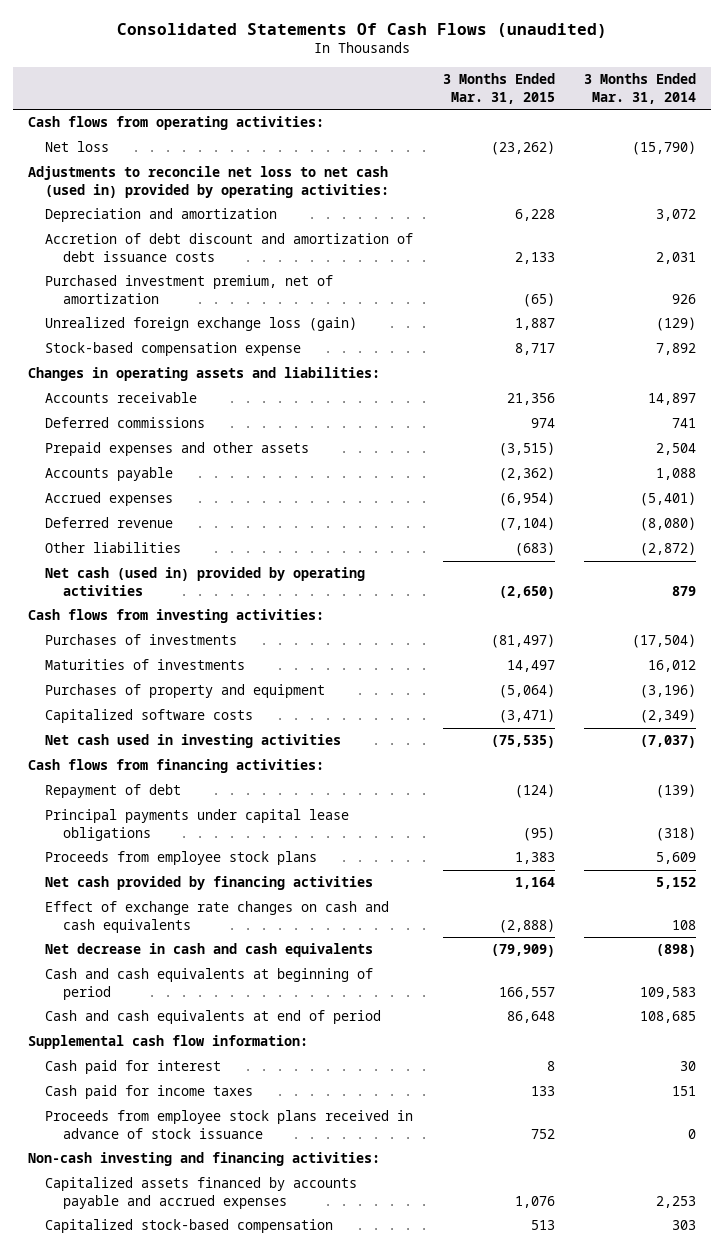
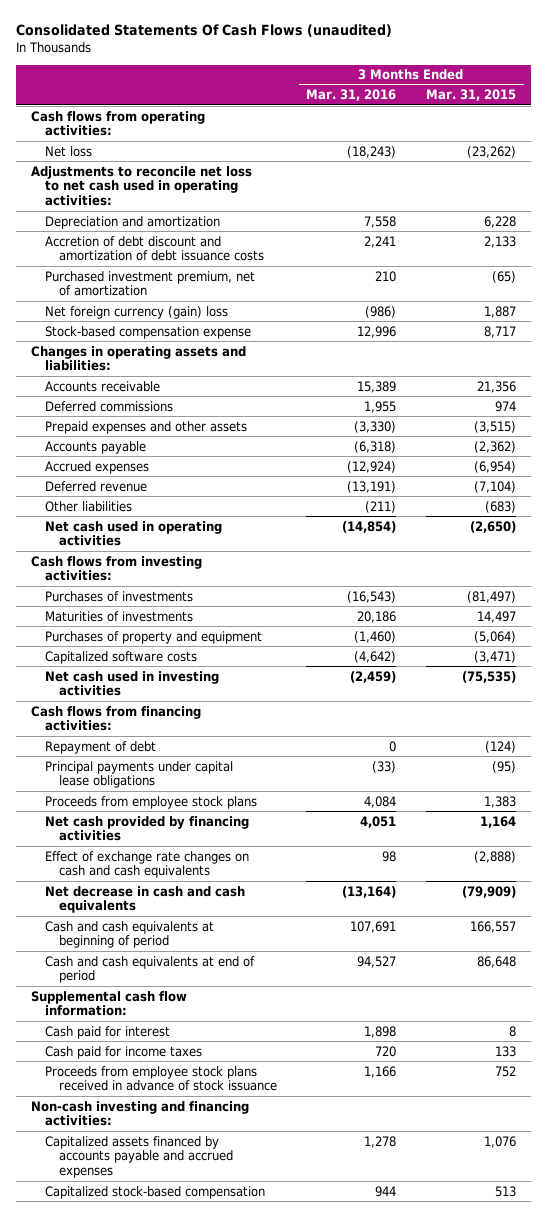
[583,73,696,104] 3 Months Ended Mar. 31, 2014 -> none
none -> [306,89,397,102] Mar. 31, 2016
[28,166,390,198] Adjustments to reconcile net loss to net cash (used in) provided by operating activities: -> [31,165,253,207] Adjustments to reconcile net loss to net cash used in operating activities:
[45,317,358,332] Unrealized foreign exchange loss (gain) -> [44,305,228,319] Net foreign currency (gain) loss
[45,567,366,596] Net cash (used in) provided by operating activities -> [44,520,222,547] Net cash used in operating activities

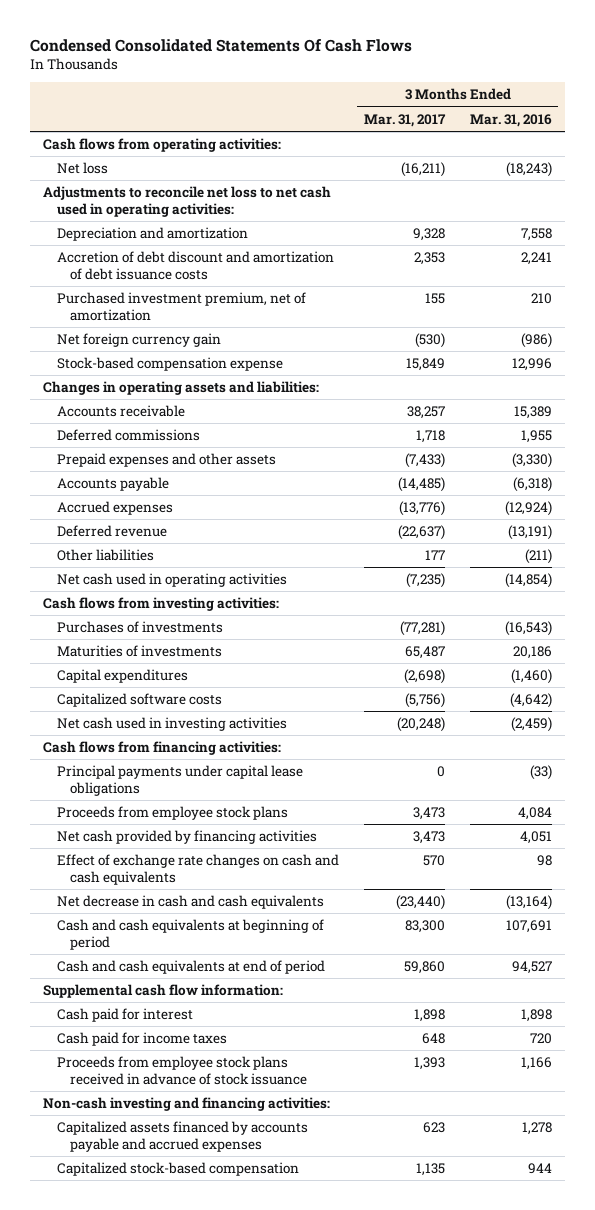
[16,24,393,38] Consolidated Statements Of Cash Flows (unaudited) -> [30,39,413,53] Condensed Consolidated Statements Of Cash Flows
[426,89,517,102] Mar. 31, 2015 -> none
none -> [363,113,446,127] Mar. 31, 2017
[44,305,228,319] Net foreign currency (gain) loss -> [56,332,221,347] Net foreign currency gain
[44,630,262,644] Purchases of property and equipment -> [56,668,188,683] Capital expenditures
[44,740,156,754] Repayment of debt -> none

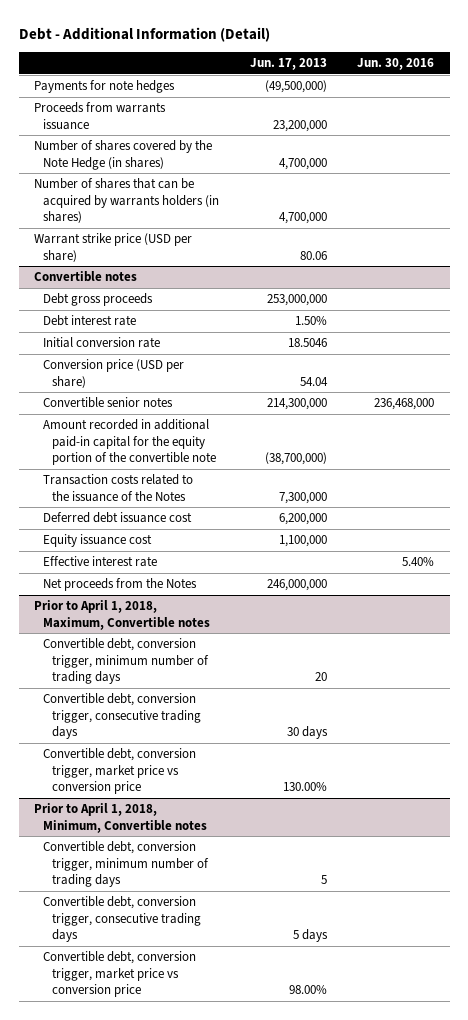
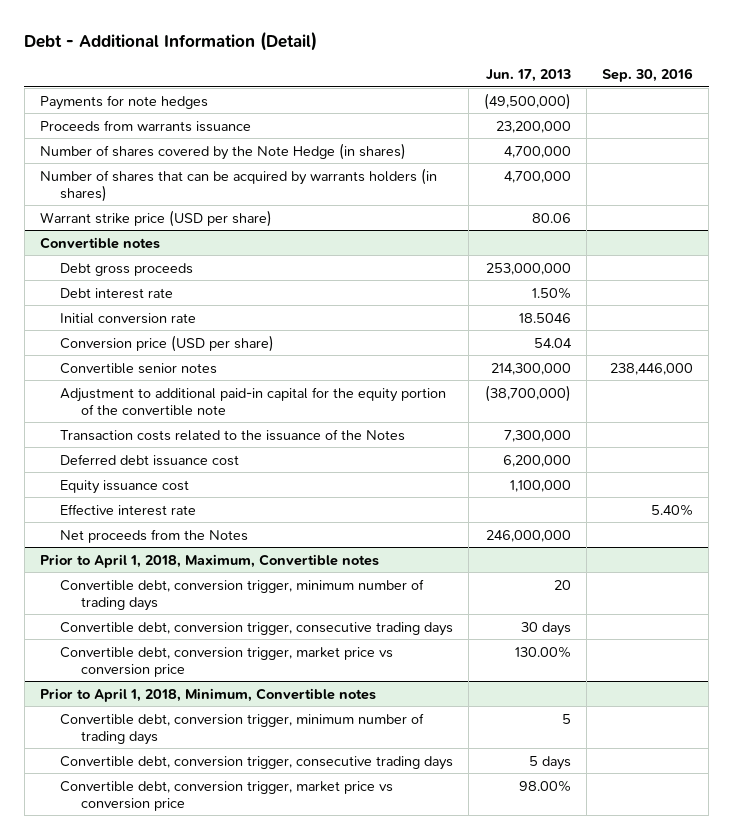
[357,57,435,70] Jun. 30, 2016 -> none
none -> [602,67,694,82] Sep. 30, 2016
[43,419,217,466] Amount recorded in additional paid-in capital for the equity portion of the convertible note -> [60,386,447,416] Adjustment to additional paid-in capital for the equity portion of the convertible note

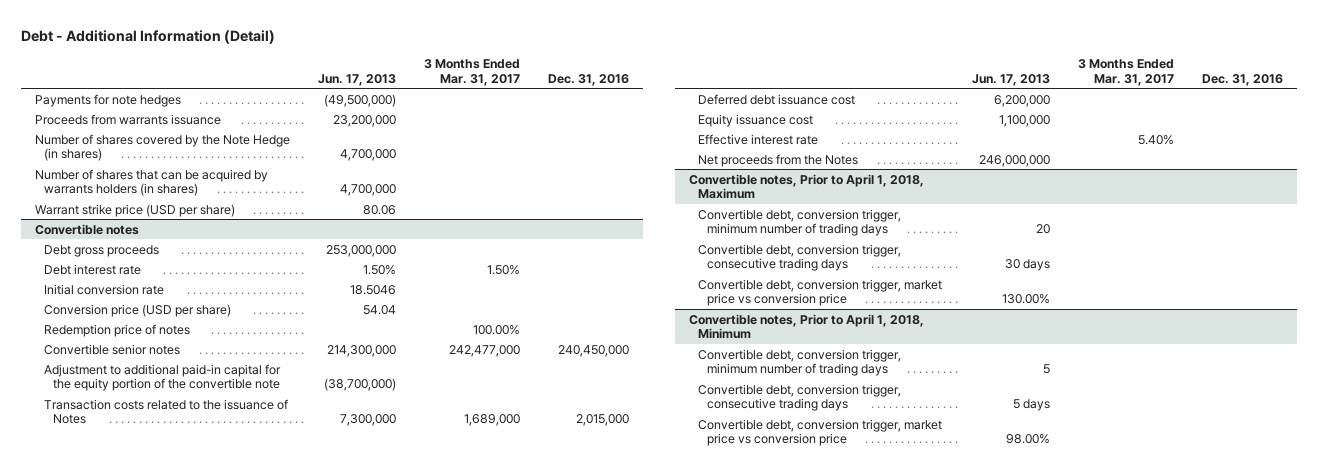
[602,67,694,82] Sep. 30, 2016 -> none
none -> [423,58,520,86] 3 Months Ended Mar. 31, 2017
none -> [547,73,629,86] Dec. 31, 2016
none -> [43,323,190,337] Redemption price of notes
[60,428,406,441] Transaction costs related to the issuance of the Notes -> [43,398,288,425] Transaction costs related to the issuance of Notes
[39,553,379,568] Prior to April 1, 2018, Maximum, Convertible notes -> [688,173,924,200] Convertible notes, Prior to April 1, 2018, Maximum
[39,687,376,702] Prior to April 1, 2018, Minimum, Convertible notes -> [688,313,924,340] Convertible notes, Prior to April 1, 2018, Minimum

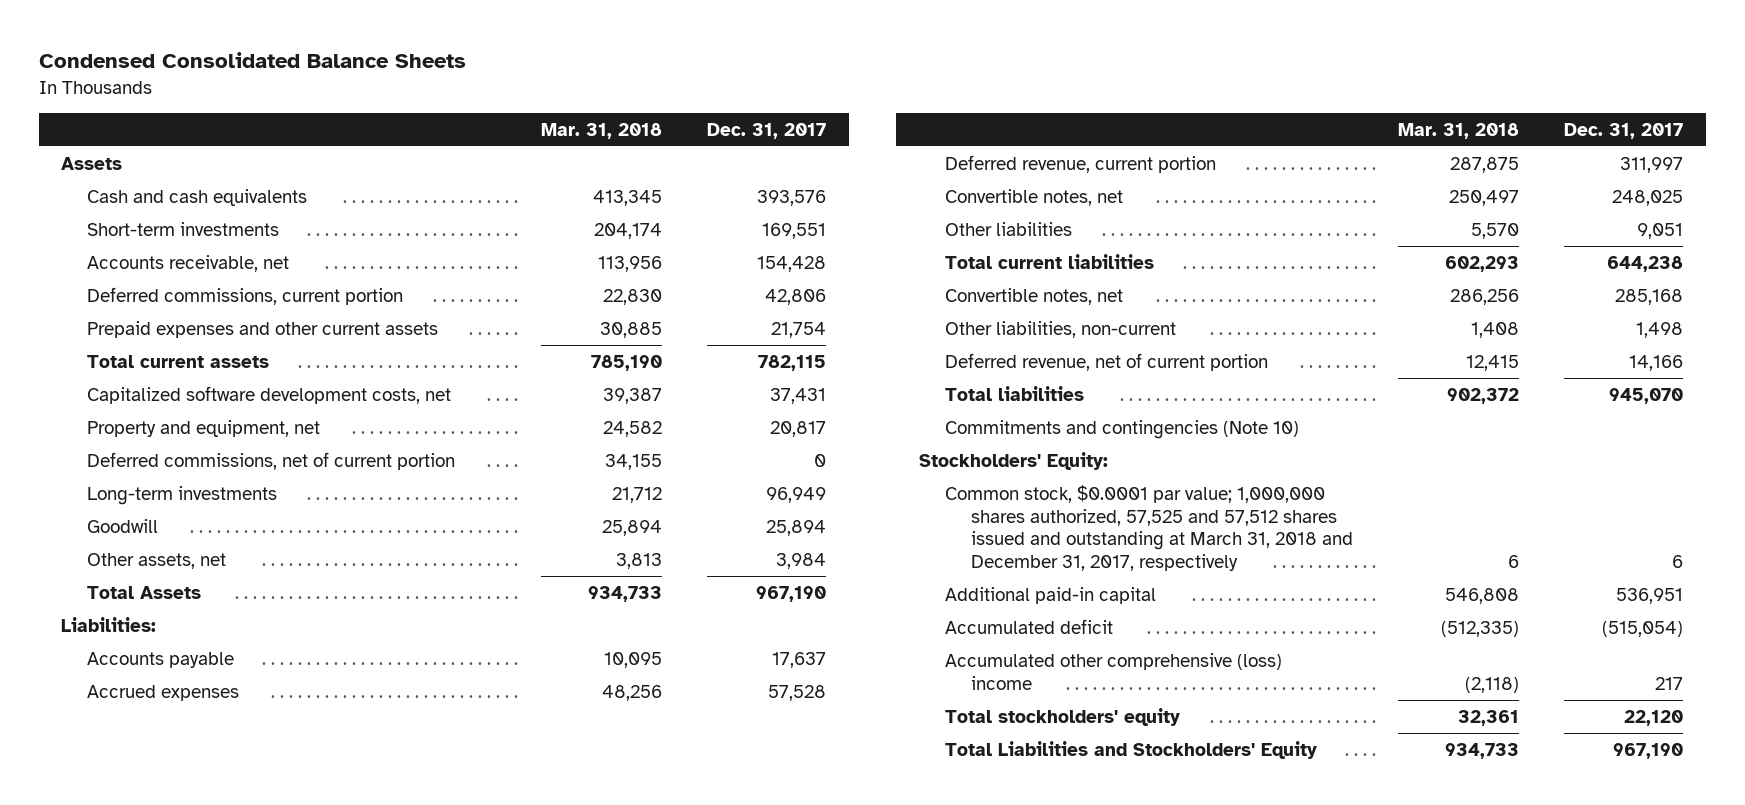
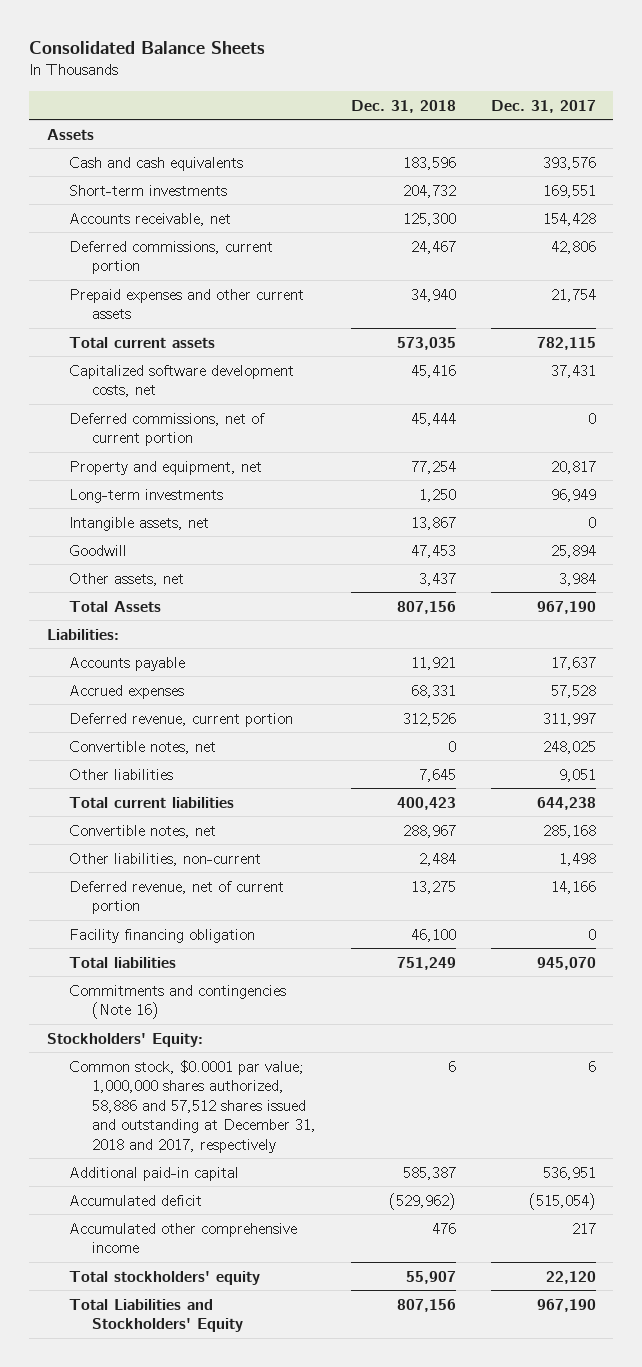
[38,52,466,69] Condensed Consolidated Balance Sheets -> [29,40,266,54] Consolidated Balance Sheets
[540,122,662,139] Mar. 31, 2018 -> none
none -> [350,99,456,113] Dec. 31, 2018
[87,420,321,438] Property and equipment, net -> [69,460,263,475] Property and equipment, net
none -> [69,516,210,531] Intangible assets, net
none -> [69,928,256,943] Facility financing obligation
[944,420,1299,440] Commitments and contingencies (Note 10) -> [69,984,287,1020] Commitments and contingencies (Note 16)
[944,485,1353,571] Common stock, $0.0001 par value; 1,000,000 shares authorized, 57,525 and 57,512 shares issued and outstanding at March 31, 2018 and December 31, 2017, respectively -> [69,1059,317,1153] Common stock, $0.0001 par value; 1,000,000 shares authorized, 58,886 and 57,512 shares issued and outstanding at December 31, 2018 and 2017, respectively
[944,653,1282,690] Accumulated other comprehensive (loss) income -> [69,1222,298,1254] Accumulated other comprehensive income

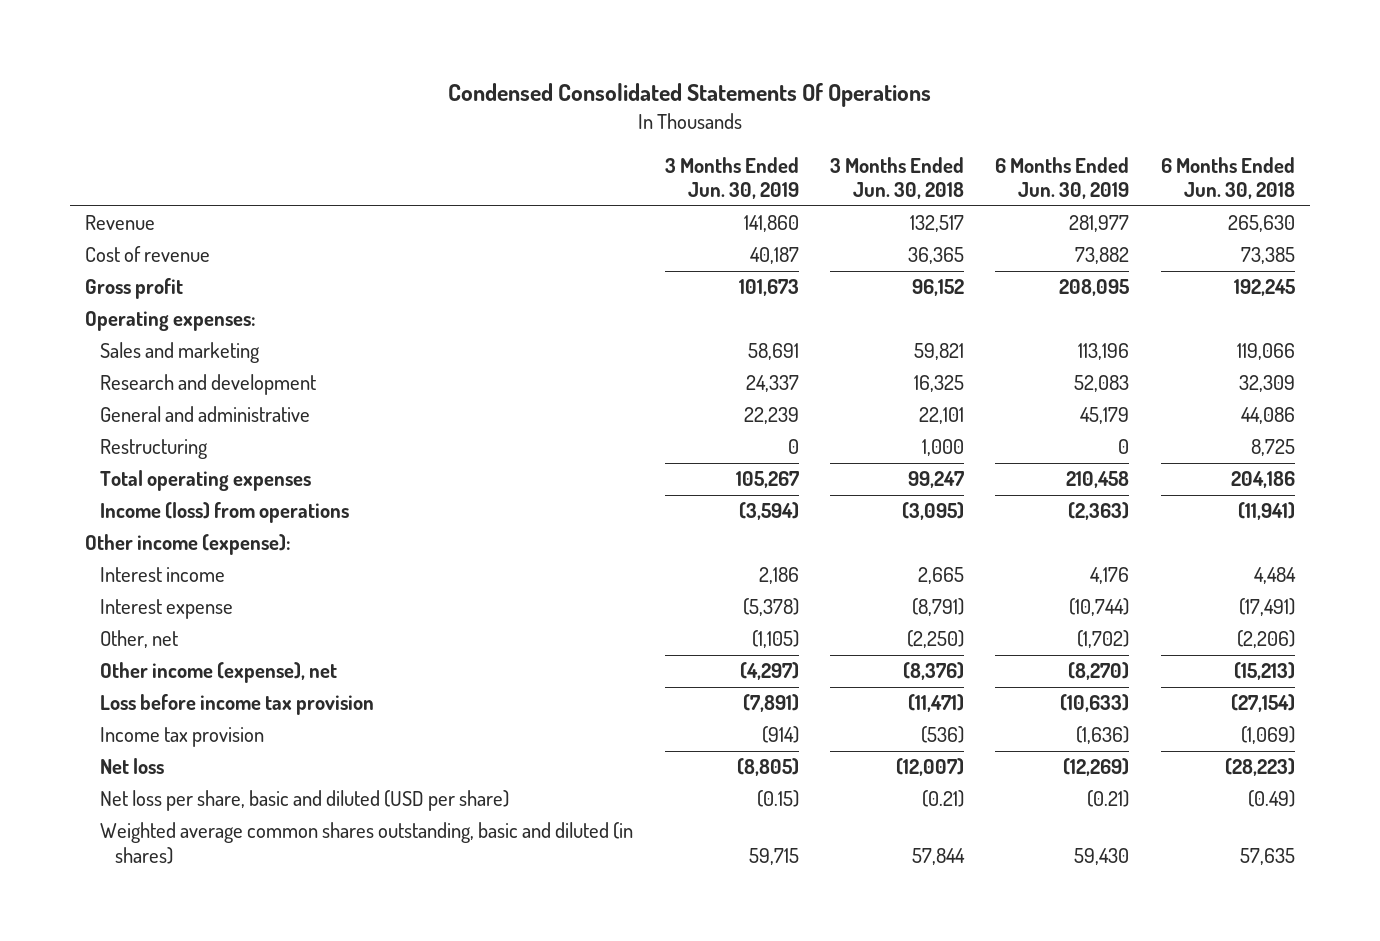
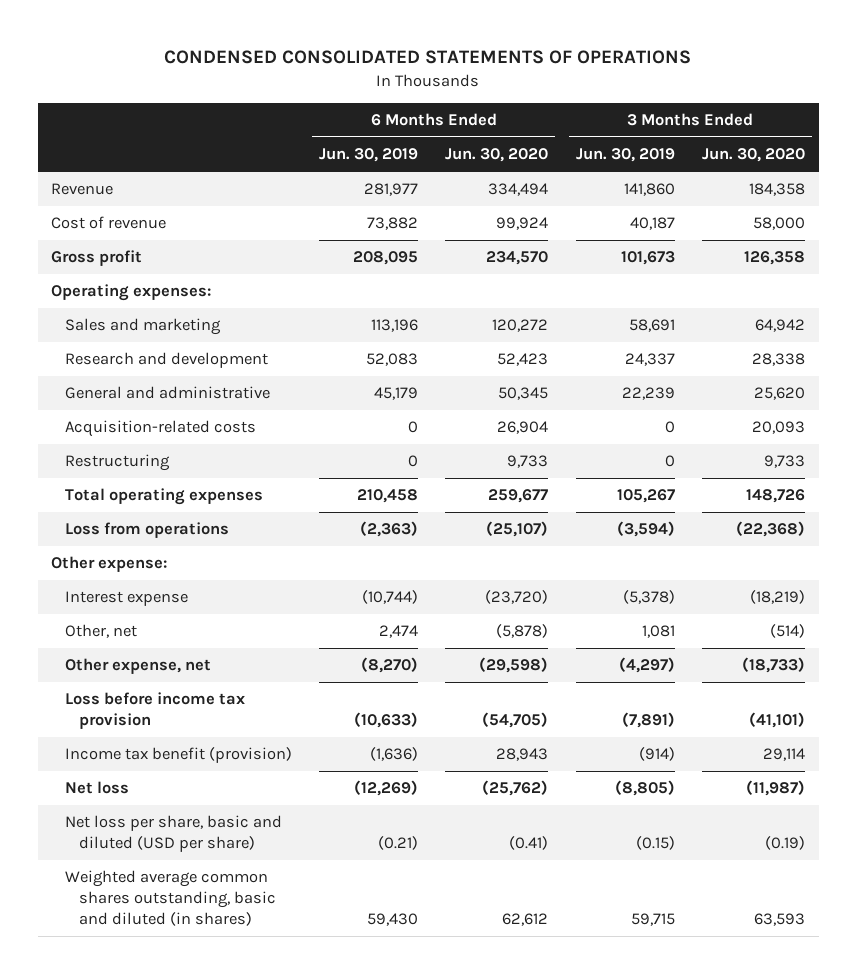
[448,83,932,108] Condensed Consolidated Statements Of Operations -> [164,50,692,65] CONDENSED CONSOLIDATED STATEMENTS OF OPERATIONS
[830,156,965,200] 3 Months Ended Jun. 30, 2018 -> none
[1160,156,1295,200] 6 Months Ended Jun. 30, 2018 -> none
none -> [445,148,549,163] Jun. 30, 2020
none -> [701,148,805,163] Jun. 30, 2020
none -> [65,420,257,438] Acquisition-related costs
[100,567,226,583] Interest income -> none
[100,502,350,524] Income (loss) from operations -> [65,522,230,539] Loss from operations
[85,534,292,556] Other income (expense): -> [51,556,168,573] Other expense:
[751,630,799,649] (1,105) -> [641,625,675,639] 1,081
[1077,630,1130,649] (1,702) -> [379,625,419,639] 2,474
[100,662,338,684] Other income (expense), net -> [65,658,212,675] Other expense, net
[100,727,265,748] Income tax provision -> [65,747,293,764] Income tax benefit (provision)

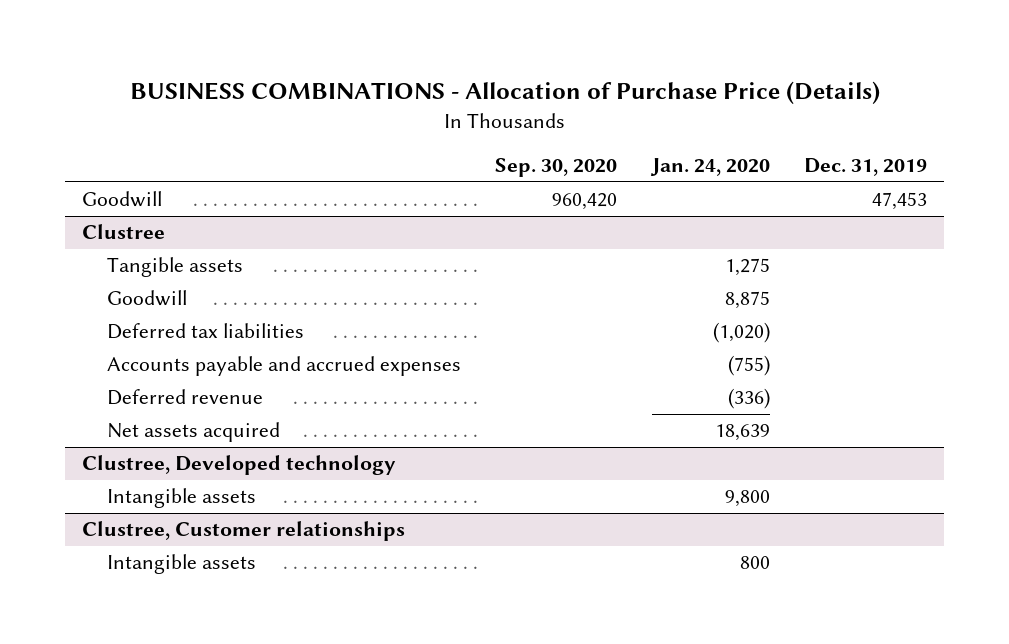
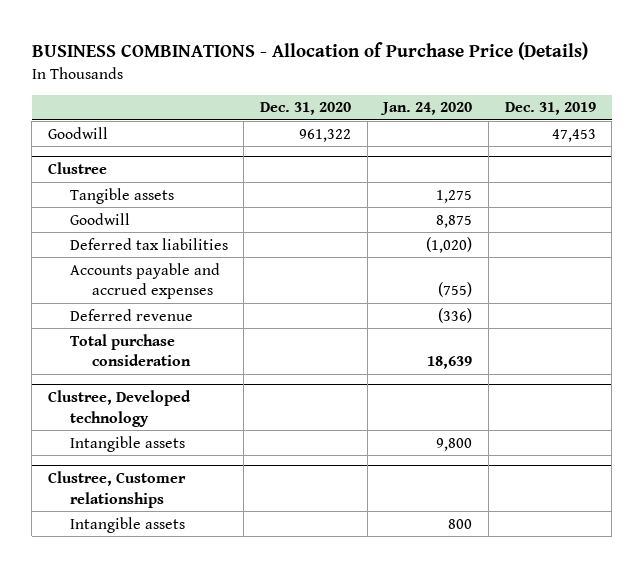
[495,158,618,178] Sep. 30, 2020 -> none
none -> [260,102,352,116] Dec. 31, 2020
[107,422,281,443] Net assets acquired -> [69,333,191,367] Total purchase consideration

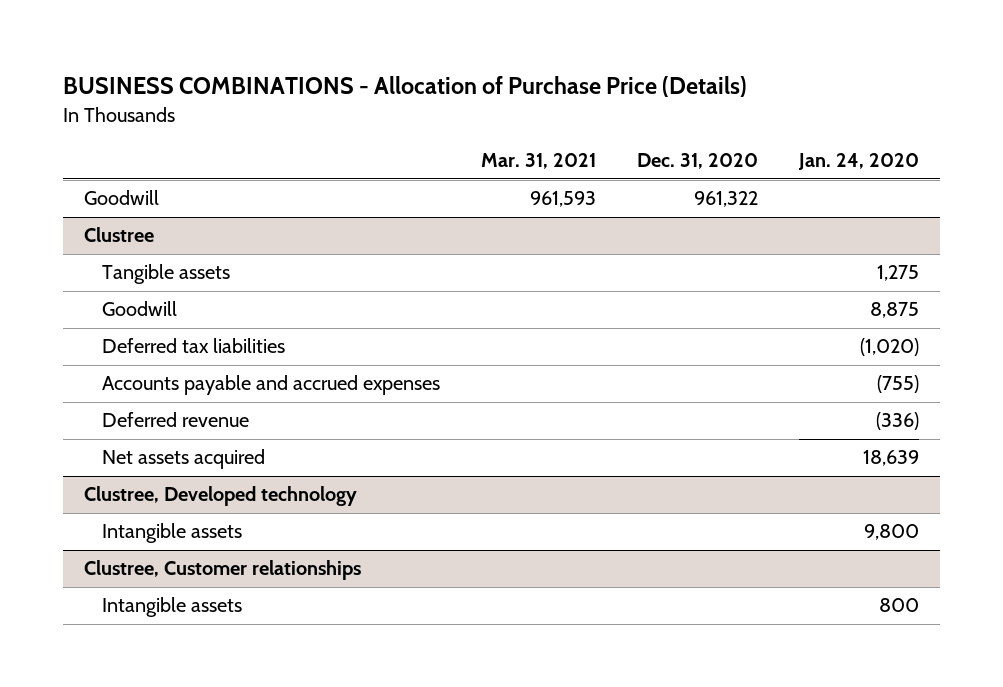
[504,102,596,116] Dec. 31, 2019 -> none
none -> [481,153,597,170] Mar. 31, 2021
[69,333,191,367] Total purchase consideration -> [102,449,266,470] Net assets acquired

